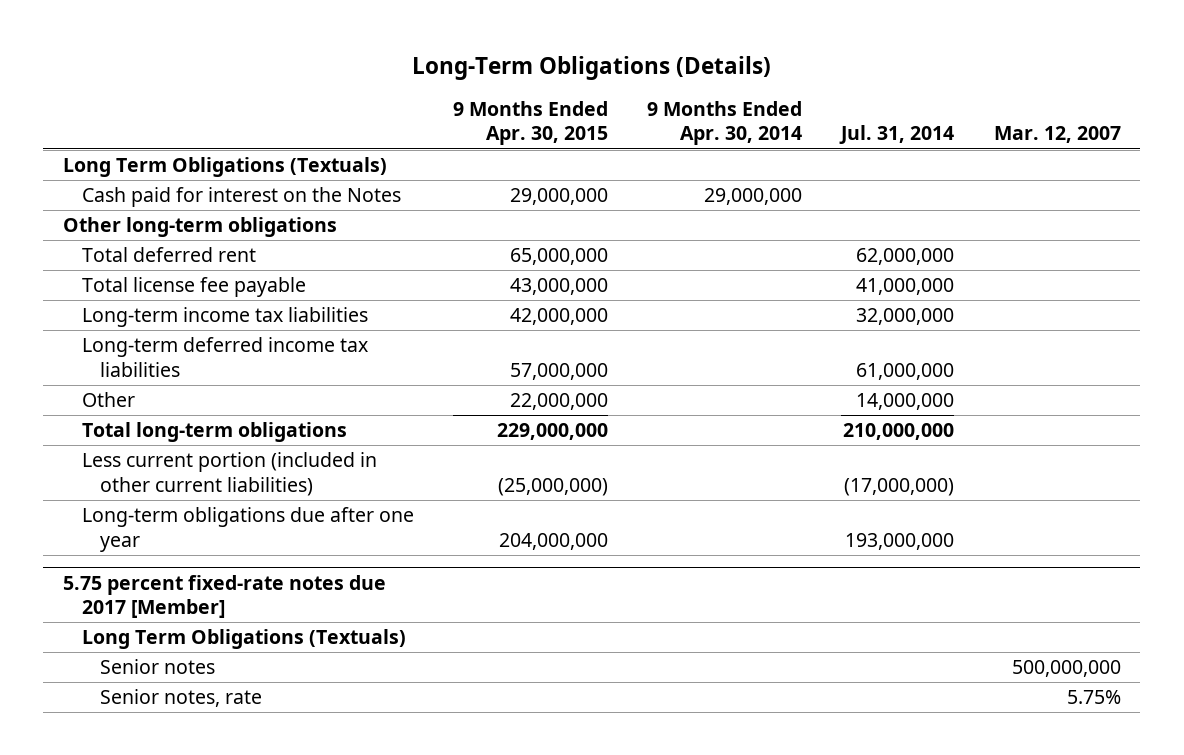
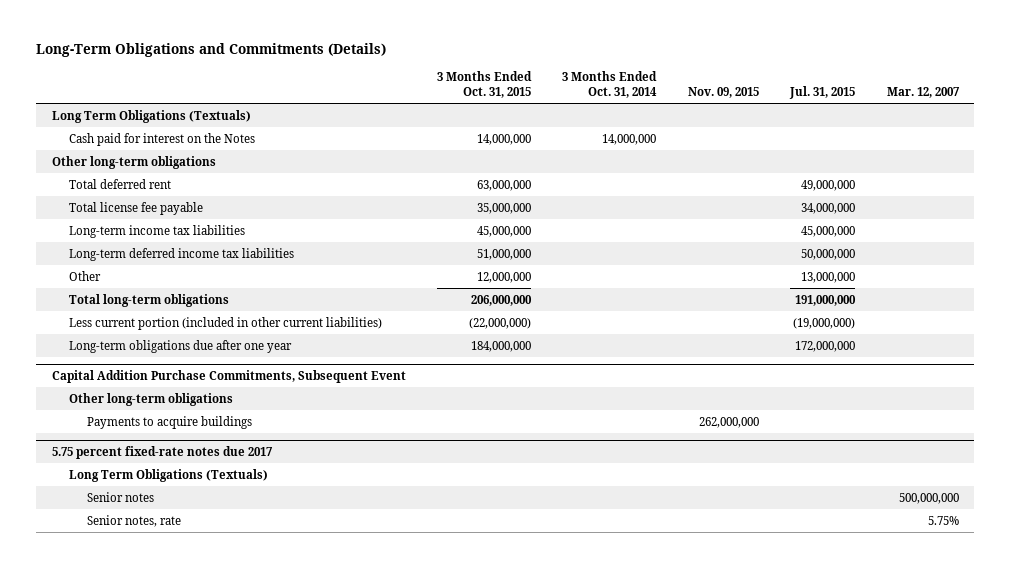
[411,56,771,81] Long-Term Obligations (Details) -> [36,43,387,58] Long-Term Obligations and Commitments (Details)
[452,101,608,146] 9 Months Ended Apr. 30, 2015 -> none
[647,101,803,146] 9 Months Ended Apr. 30, 2014 -> none
[839,125,955,145] Jul. 31, 2014 -> none
none -> [437,71,533,99] 3 Months Ended Oct. 31, 2015
none -> [562,71,658,99] 3 Months Ended Oct. 31, 2014
none -> [687,87,759,99] Nov. 09, 2015
none -> [789,86,856,100] Jul. 31, 2015
none -> [51,369,406,383] Capital Addition Purchase Commitments, Subsequent Event
none -> [69,392,234,406] Other long-term obligations
none -> [86,415,252,429] Payments to acquire buildings
[63,574,387,618] 5.75 percent fixed-rate notes due 2017 [Member] -> [51,445,273,459] 5.75 percent fixed-rate notes due 2017

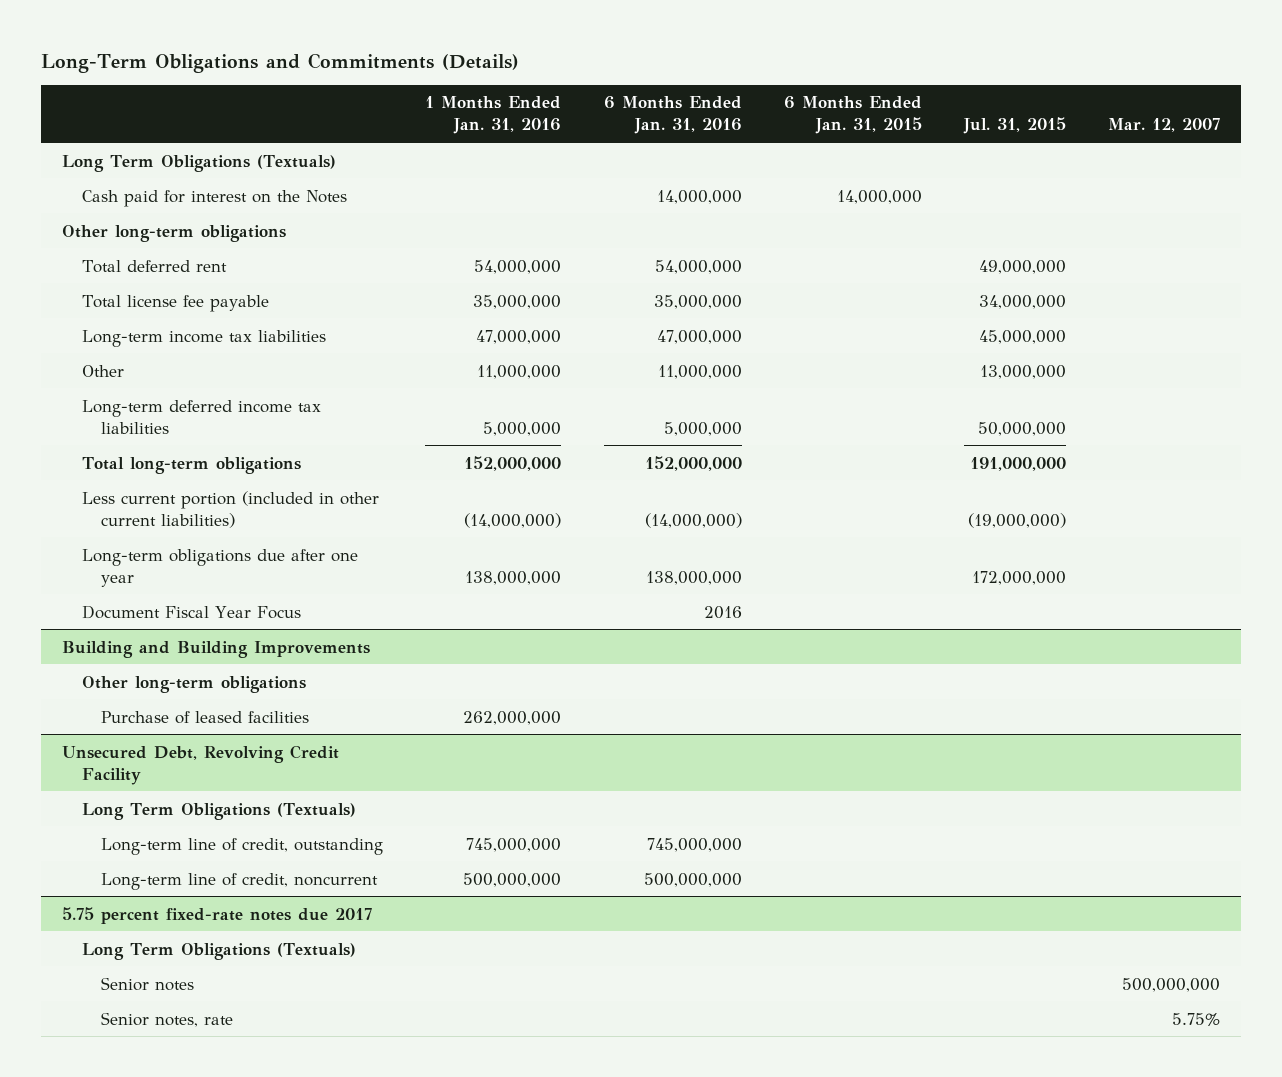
[437,71,533,99] 3 Months Ended Oct. 31, 2015 -> none
[562,71,658,99] 3 Months Ended Oct. 31, 2014 -> none
[687,87,759,99] Nov. 09, 2015 -> none
none -> [425,96,562,135] 1 Months Ended Jan. 31, 2016
none -> [603,96,742,135] 6 Months Ended Jan. 31, 2016
none -> [783,96,922,135] 6 Months Ended Jan. 31, 2015
[69,247,295,261] Long-term deferred income tax liabilities -> [81,399,321,434] Long-term deferred income tax liabilities
[51,369,406,383] Capital Addition Purchase Commitments, Subsequent Event -> none
[69,392,234,406] Other long-term obligations -> none
[86,415,252,429] Payments to acquire buildings -> none
none -> [81,604,301,619] Document Fiscal Year Focus
none -> [62,640,371,658] Building and Building Improvements
none -> [81,675,306,693] Other long-term obligations
none -> [101,710,310,724] Purchase of leased facilities
none -> [62,744,340,785] Unsecured Debt, Revolving Credit Facility
none -> [81,802,356,820] Long Term Obligations (Textuals)
none -> [101,837,384,855] Long-term line of credit, outstanding
none -> [101,872,379,890] Long-term line of credit, noncurrent

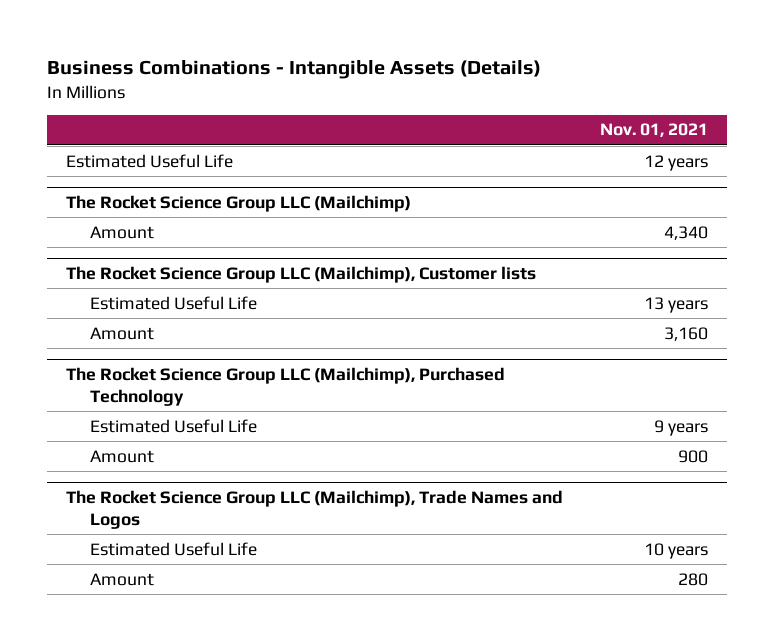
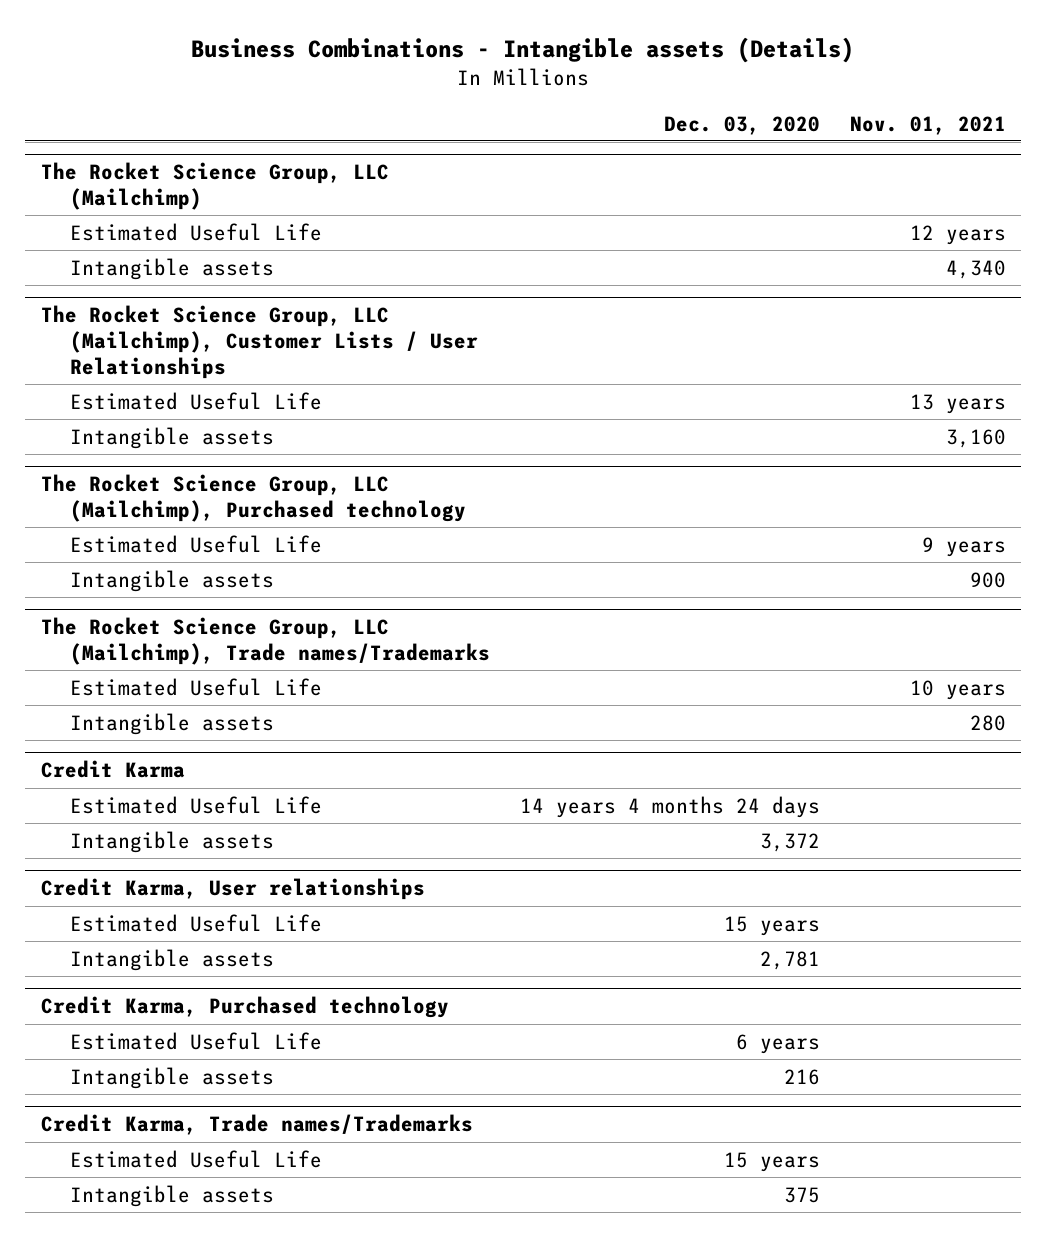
[47,60,542,80] Business Combinations - Intangible Assets (Details) -> [191,37,855,64] Business Combinations - Intangible assets (Details)
none -> [664,115,821,135] Dec. 03, 2020
[66,153,234,168] Estimated Useful Life -> none
[66,194,412,212] The Rocket Science Group LLC (Mailchimp) -> [40,162,389,211] The Rocket Science Group, LLC (Mailchimp)
none -> [70,222,323,241] Estimated Useful Life
[90,225,155,239] Amount -> [70,257,275,280] Intangible assets
[66,265,537,283] The Rocket Science Group LLC (Mailchimp), Customer lists -> [40,305,479,380] The Rocket Science Group, LLC (Mailchimp), Customer Lists / User Relationships
[90,326,155,340] Amount -> [70,426,275,449] Intangible assets
[66,366,506,407] The Rocket Science Group LLC (Mailchimp), Purchased Technology -> [40,474,467,523] The Rocket Science Group, LLC (Mailchimp), Purchased technology
[90,449,155,463] Amount -> [70,569,275,592] Intangible assets
[66,489,564,530] The Rocket Science Group LLC (Mailchimp), Trade Names and Logos -> [40,617,491,666] The Rocket Science Group, LLC (Mailchimp), Trade names/Trademarks
[90,572,155,586] Amount -> [70,712,275,735] Intangible assets
none -> [40,760,185,779] Credit Karma
none -> [70,795,323,814] Estimated Useful Life
none -> [70,830,275,853] Intangible assets
none -> [40,878,425,901] Credit Karma, User relationships
none -> [70,913,323,932] Estimated Useful Life
none -> [70,948,275,971] Intangible assets
none -> [40,996,449,1019] Credit Karma, Purchased technology
none -> [70,1031,323,1050] Estimated Useful Life
none -> [70,1066,275,1089] Intangible assets
none -> [40,1114,473,1136] Credit Karma, Trade names/Trademarks
none -> [70,1149,323,1168] Estimated Useful Life
none -> [70,1184,275,1207] Intangible assets

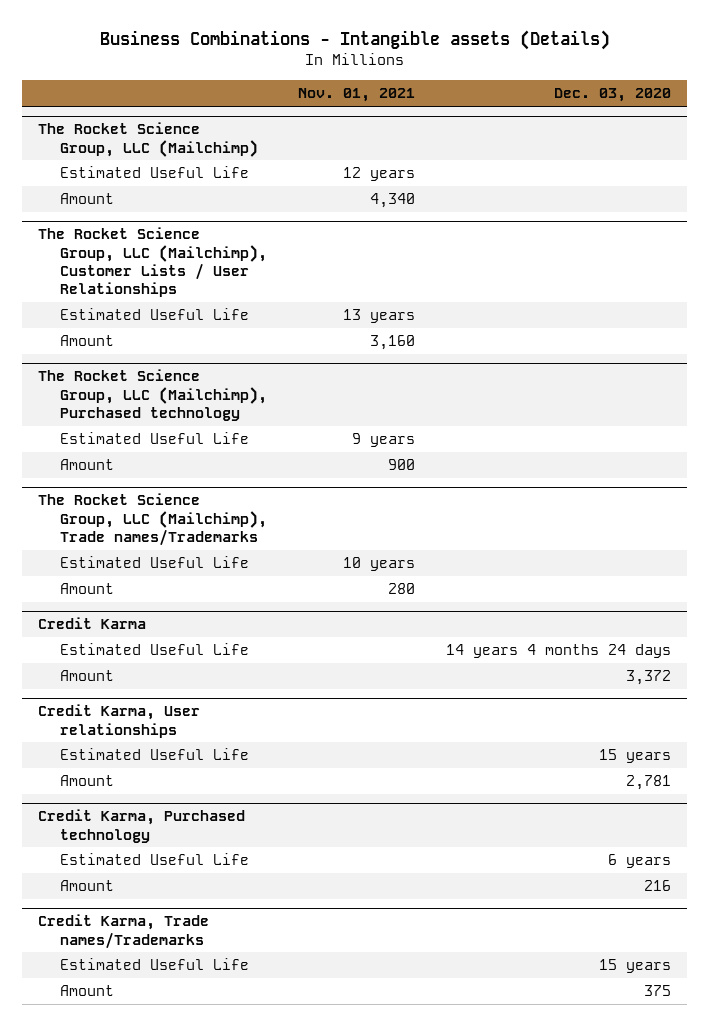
[70,257,275,280] Intangible assets -> [59,193,114,205] Amount
[70,426,275,449] Intangible assets -> [59,335,114,347] Amount
[70,569,275,592] Intangible assets -> [59,459,114,471] Amount
[70,712,275,735] Intangible assets -> [59,583,114,595] Amount
[70,830,275,853] Intangible assets -> [59,670,114,682] Amount
[70,948,275,971] Intangible assets -> [59,775,114,787] Amount
[70,1066,275,1089] Intangible assets -> [59,880,114,892] Amount
[70,1184,275,1207] Intangible assets -> [59,985,114,997] Amount

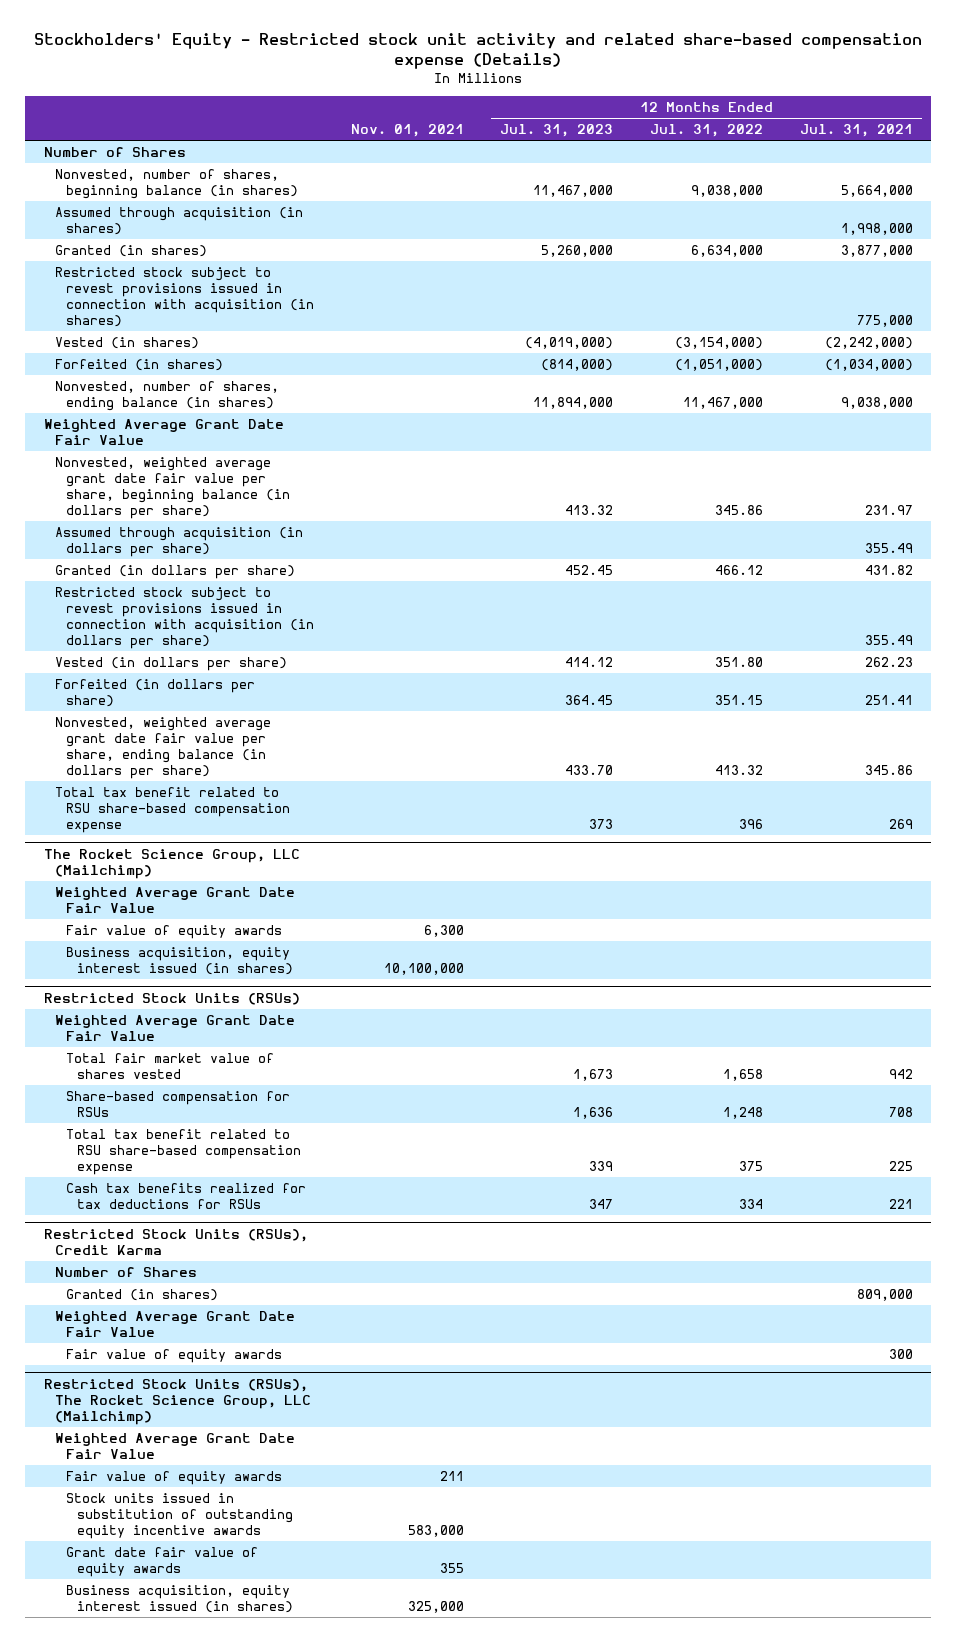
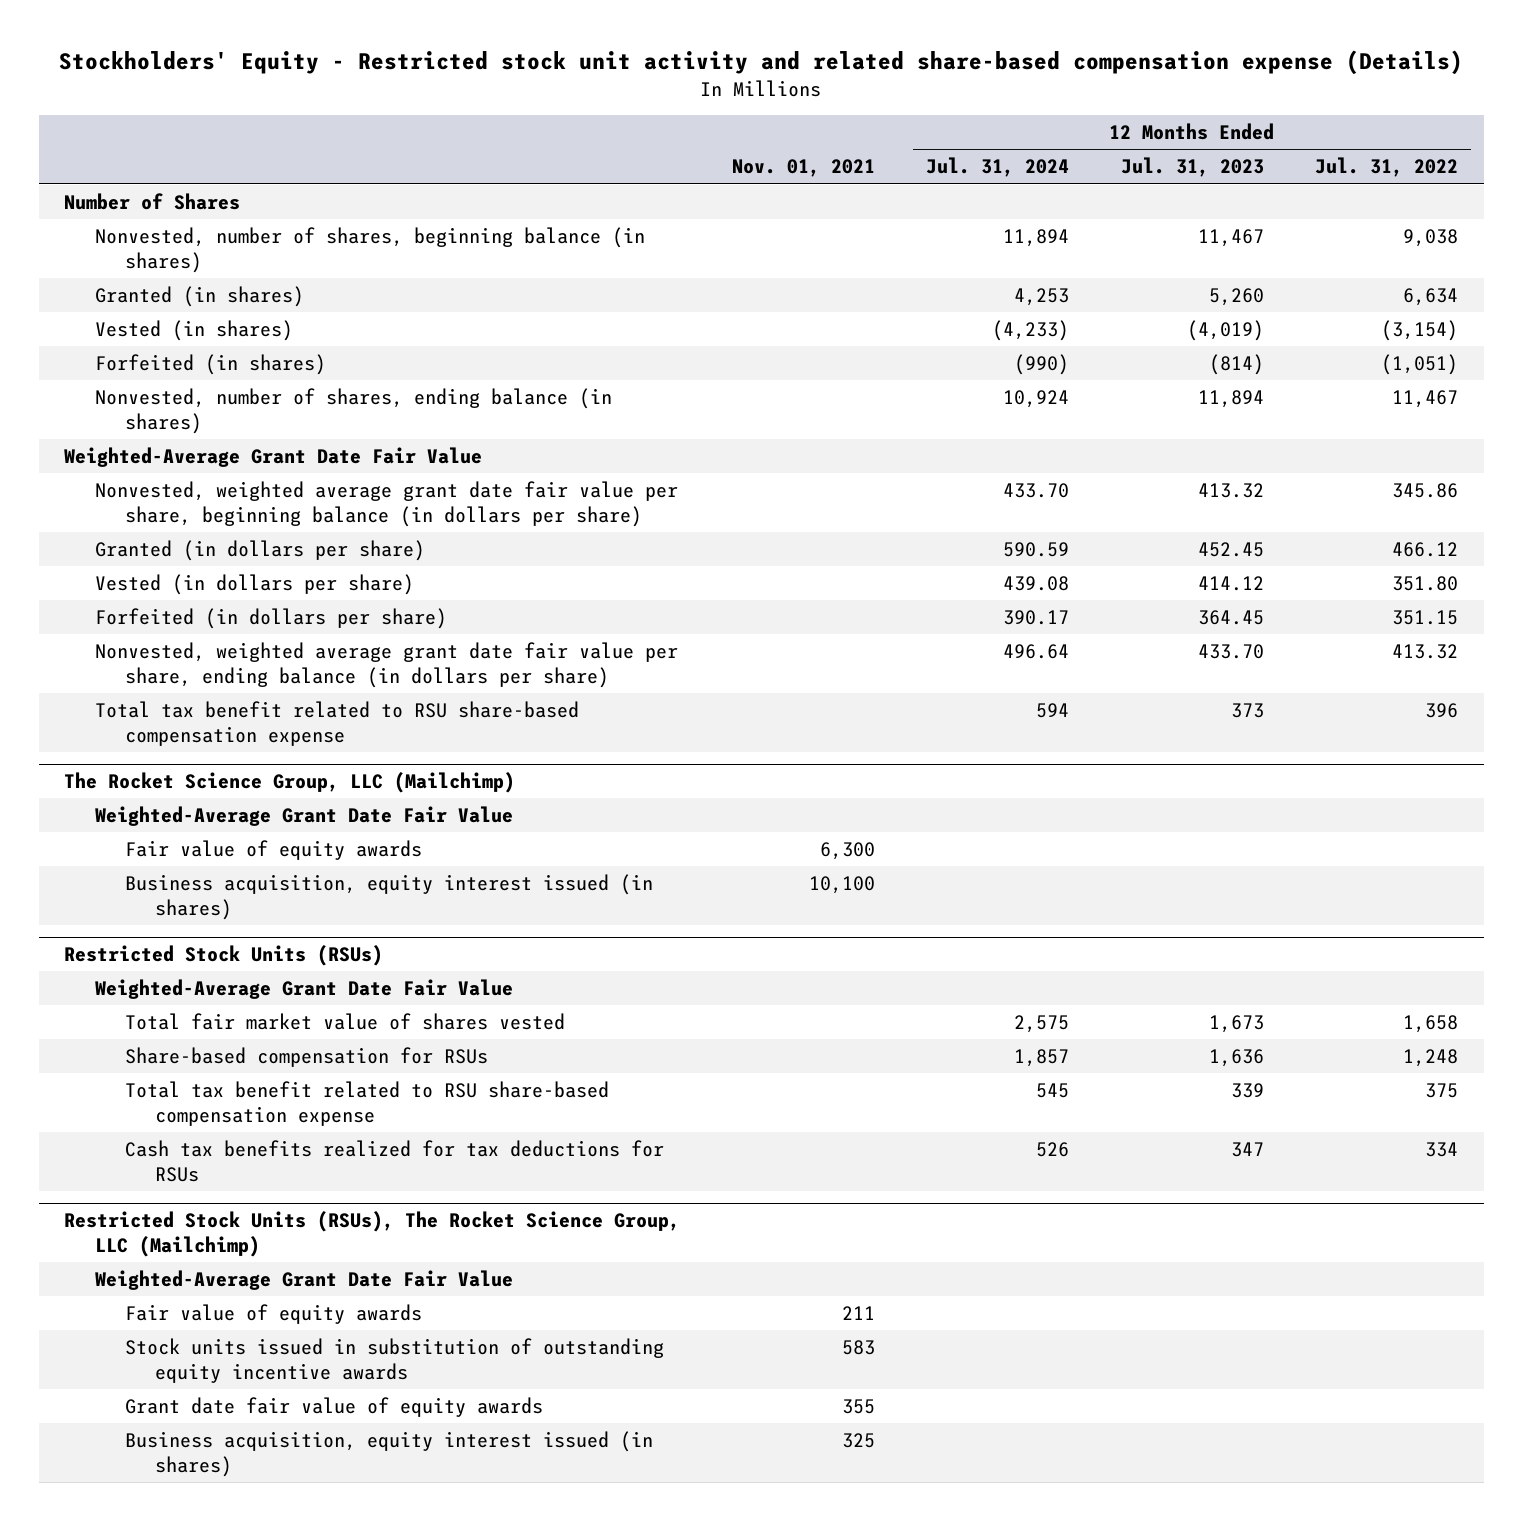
[799,124,913,138] Jul. 31, 2021 -> none
none -> [926,157,1070,178] Jul. 31, 2024
[54,207,303,235] Assumed through acquisition (in shares) -> none
[54,267,314,327] Restricted stock subject to revest provisions issued in connection with acquisition (in shares) -> none
[533,184,614,197] 11,467,000 -> [1197,228,1264,247] 11,467
[691,184,764,197] 9,038,000 -> [1403,228,1459,247] 9,038
[541,245,614,258] 5,260,000 -> [1208,287,1264,306] 5,260
[691,245,764,258] 6,634,000 -> [1403,287,1459,306] 6,634
[525,337,614,350] (4,019,000) -> [1186,319,1264,341] (4,019)
[675,337,764,350] (3,154,000) -> [1381,319,1459,341] (3,154)
[541,359,614,372] (814,000) -> [1208,353,1264,375] (814)
[675,359,764,372] (1,051,000) -> [1381,353,1459,375] (1,051)
[533,396,614,409] 11,894,000 -> [1197,389,1264,408] 11,894
[683,396,764,409] 11,467,000 -> [1392,389,1459,408] 11,467
[43,419,284,445] Weighted Average Grant Date Fair Value -> [64,446,483,467] Weighted-Average Grant Date Fair Value
[54,527,303,557] Assumed through acquisition (in dollars per share) -> none
[54,587,314,649] Restricted stock subject to revest provisions issued in connection with acquisition (in dollars per share) -> none
[54,887,295,913] Weighted Average Grant Date Fair Value -> [94,805,513,826] Weighted-Average Grant Date Fair Value
[383,962,464,975] 10,100,000 -> [808,875,875,894] 10,100
[54,1015,295,1041] Weighted Average Grant Date Fair Value -> [94,978,513,999] Weighted-Average Grant Date Fair Value
[43,1228,308,1255] Restricted Stock Units (RSUs), Credit Karma -> none
[54,1267,197,1278] Number of Shares -> none
[65,1289,218,1302] Granted (in shares) -> none
[54,1311,295,1337] Weighted Average Grant Date Fair Value -> none
[65,1349,282,1364] Fair value of equity awards -> none
[54,1433,295,1459] Weighted Average Grant Date Fair Value -> [94,1269,513,1290] Weighted-Average Grant Date Fair Value
[407,1524,464,1537] 583,000 -> [841,1339,875,1355] 583
[407,1600,464,1613] 325,000 -> [841,1432,875,1448] 325

